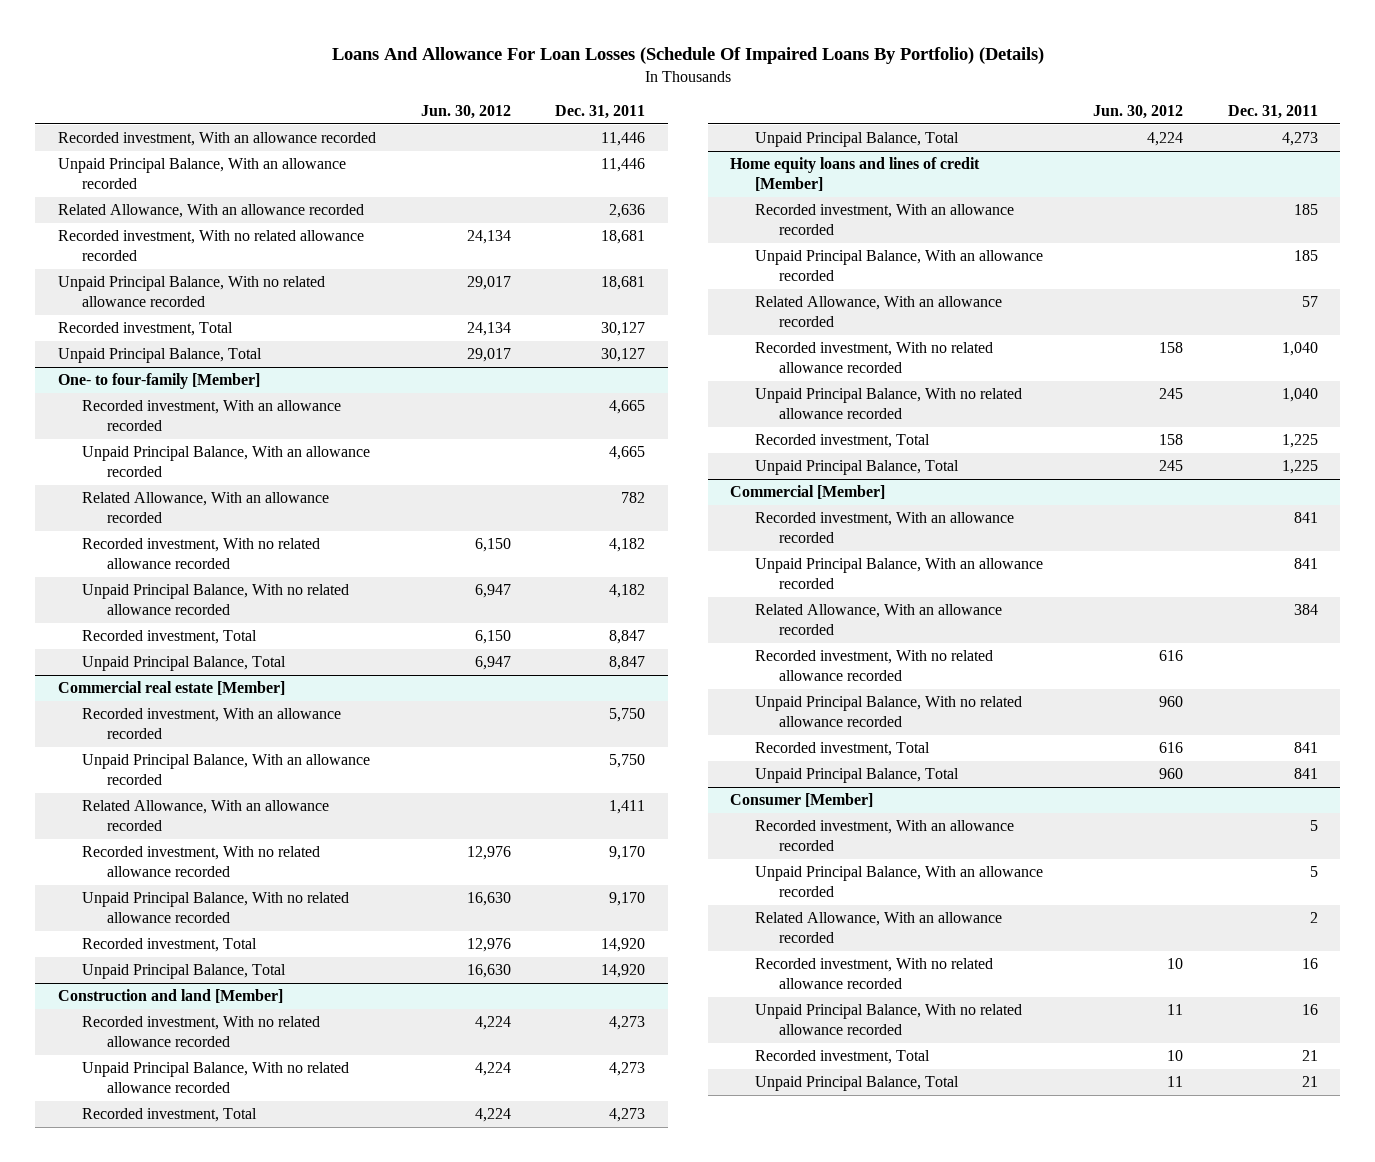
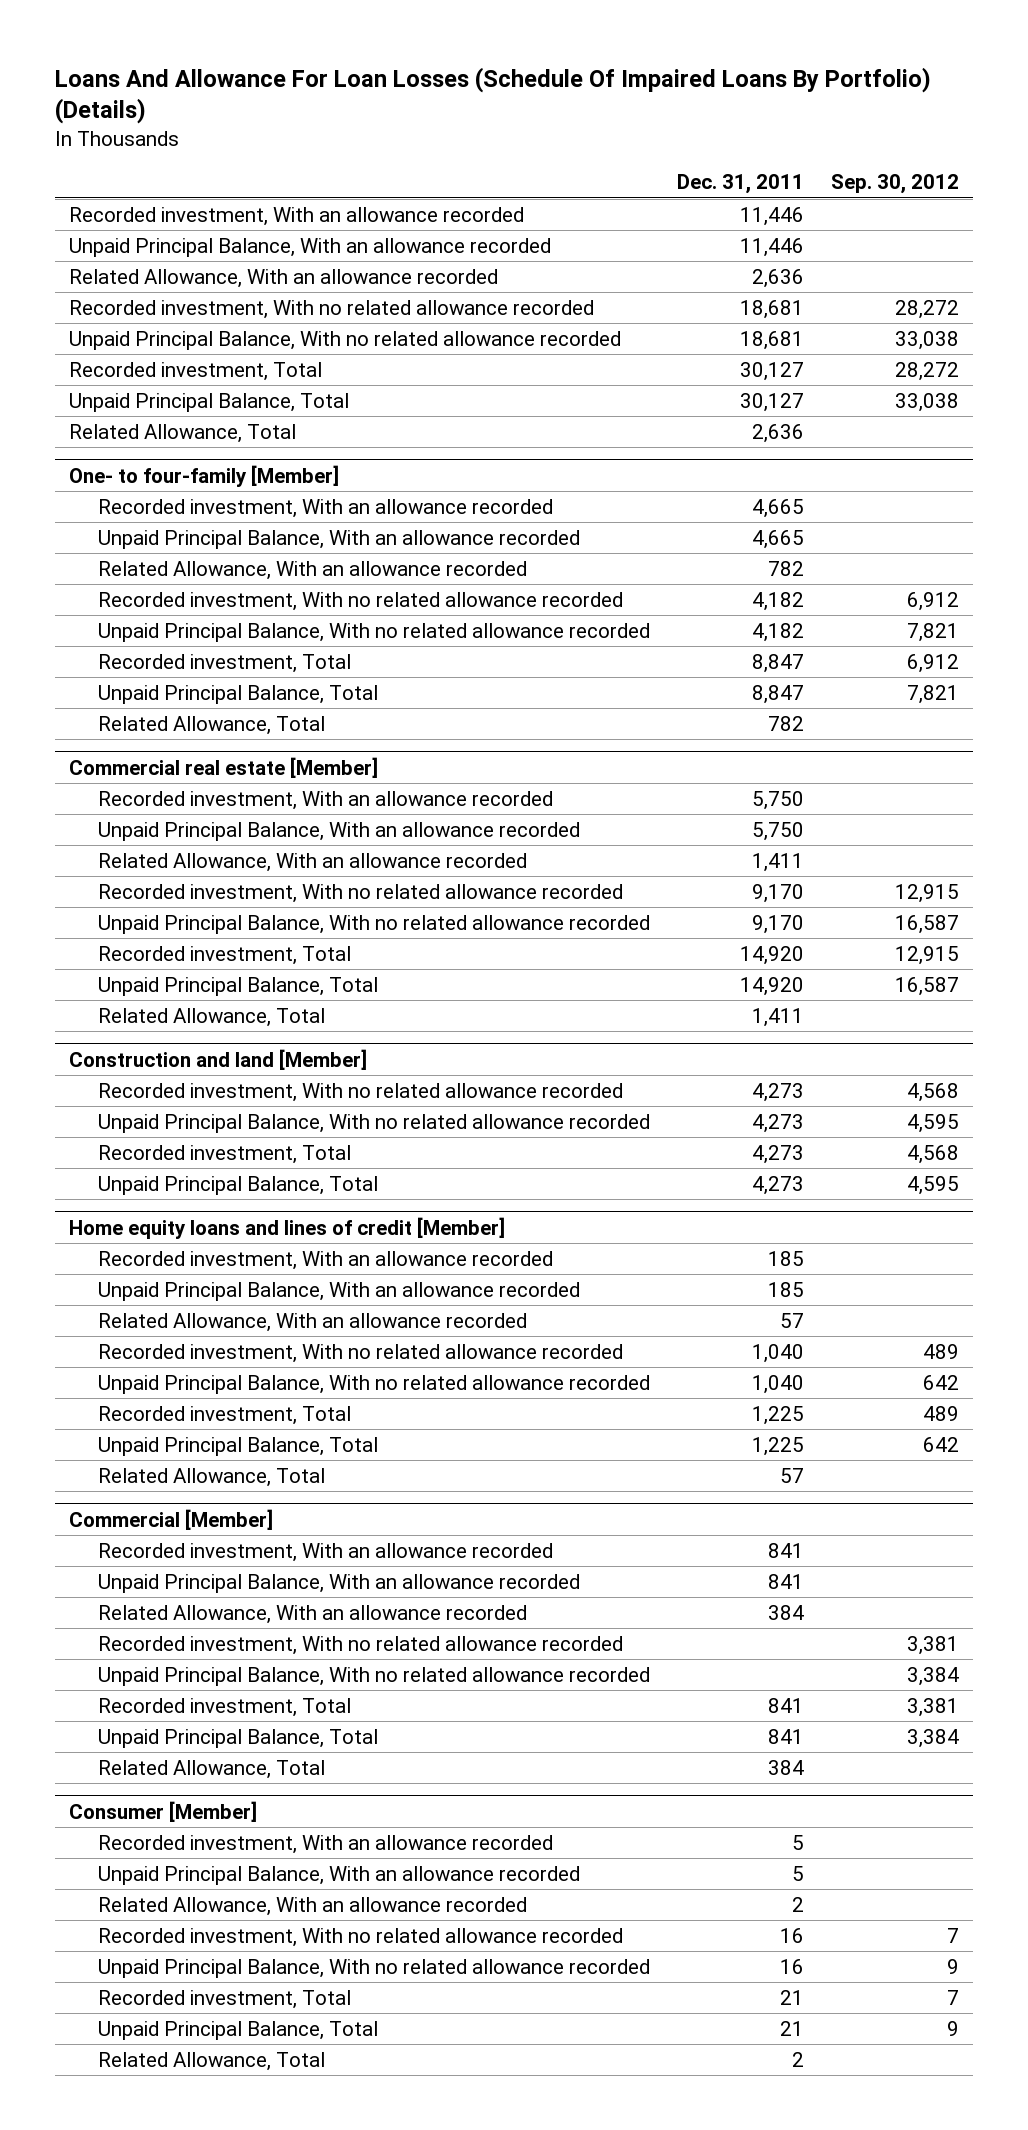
[420,105,511,120] Jun. 30, 2012 -> none
none -> [831,174,960,195] Sep. 30, 2012
none -> [68,423,296,443] Related Allowance, Total
none -> [97,715,325,735] Related Allowance, Total
none -> [97,1007,325,1027] Related Allowance, Total
none -> [97,1467,325,1487] Related Allowance, Total
none -> [97,1759,325,1779] Related Allowance, Total
none -> [97,2051,325,2071] Related Allowance, Total

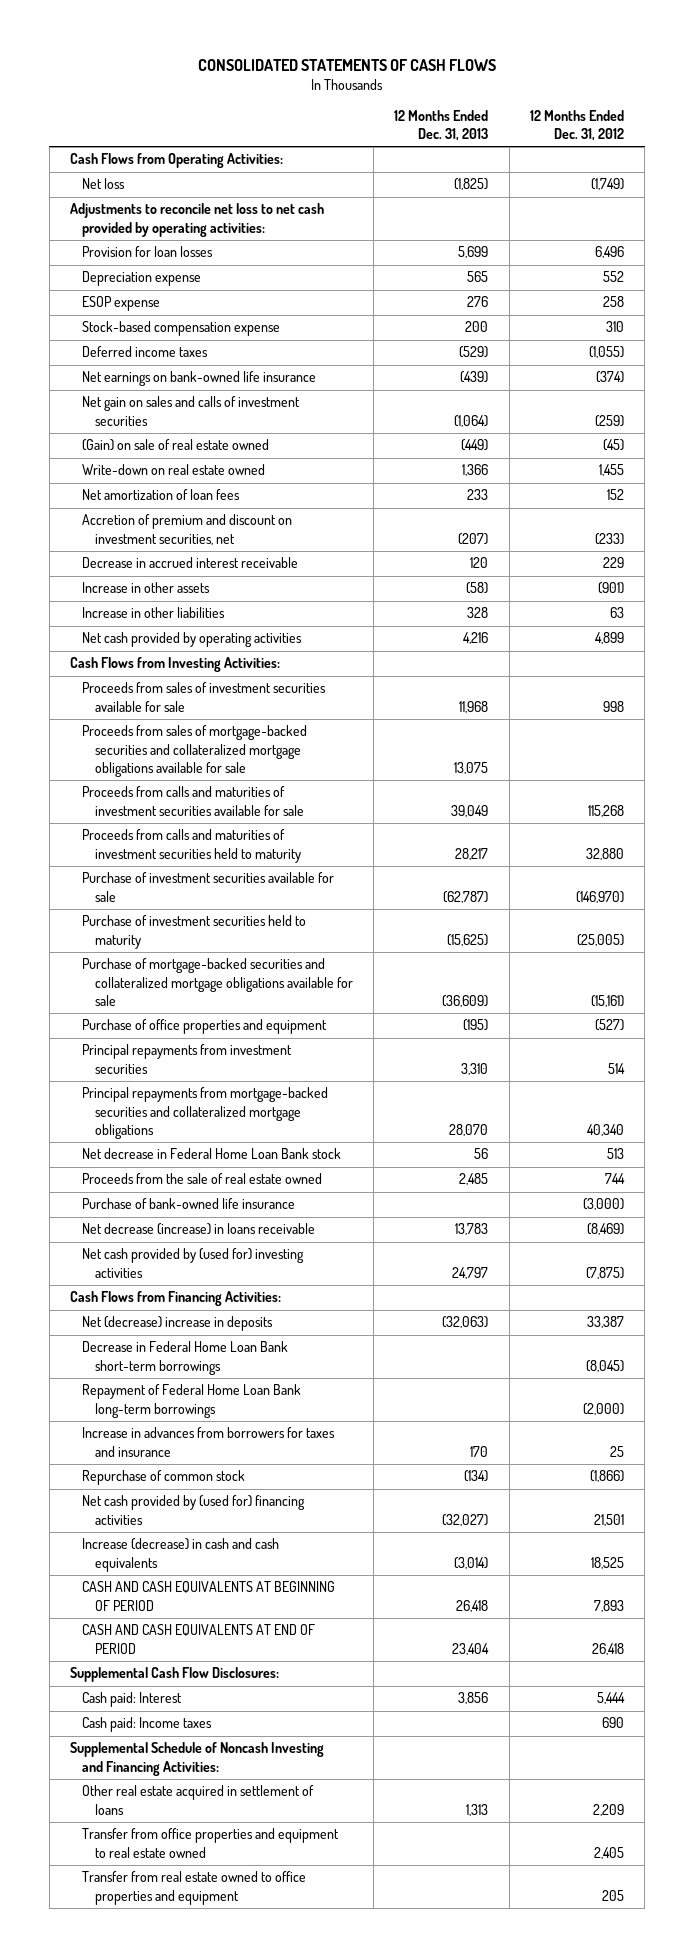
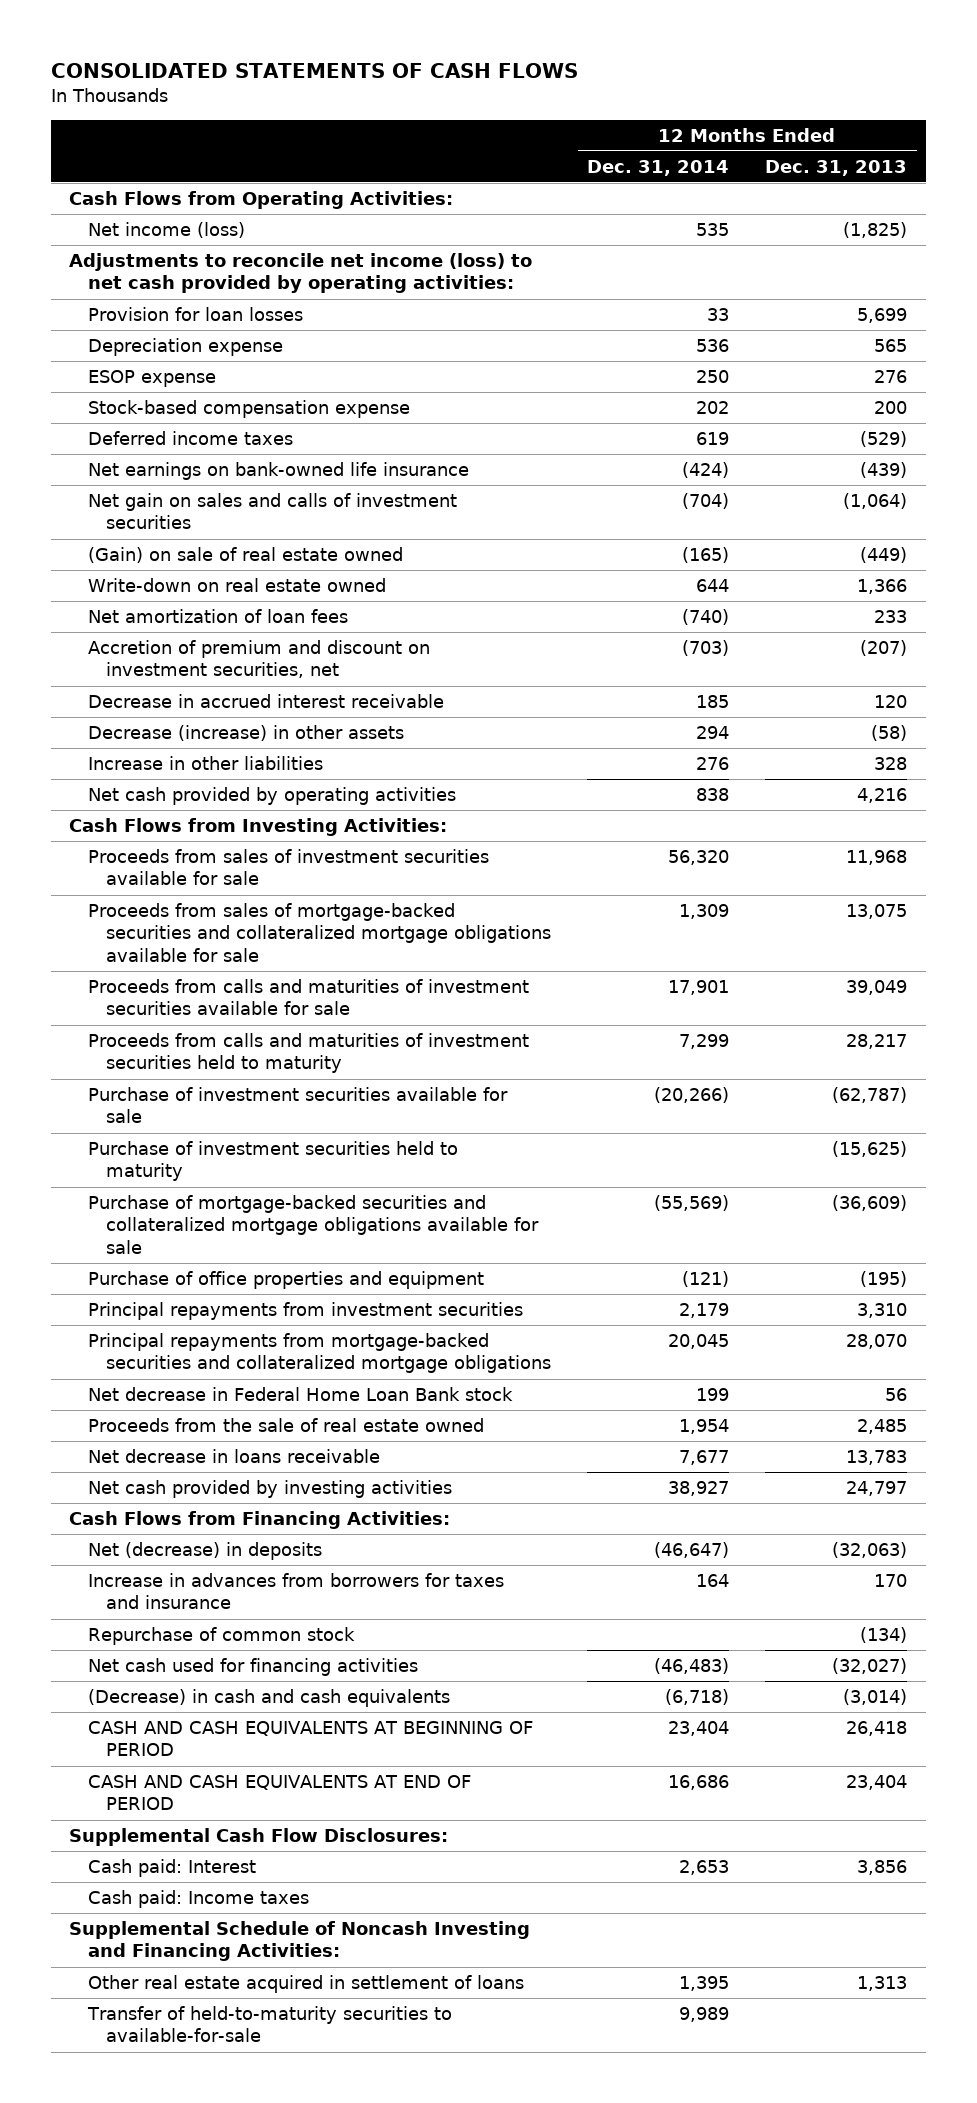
[529,110,624,142] 12 Months Ended Dec. 31, 2012 -> none
none -> [587,159,730,176] Dec. 31, 2014
[82,178,126,190] Net loss -> [87,221,245,238] Net income (loss)
[69,203,324,237] Adjustments to reconcile net loss to net cash provided by operating activities: -> [69,252,533,294] Adjustments to reconcile net income (loss) to net cash provided by operating activities:
[82,582,211,594] Increase in other assets -> [87,724,404,741] Decrease (increase) in other assets
[82,1198,296,1210] Purchase of bank-owned life insurance -> none
[82,1223,316,1236] Net decrease (increase) in loans receivable -> [87,1448,380,1463] Net decrease in loans receivable
[82,1248,305,1278] Net cash provided by (used for) investing activities -> [87,1479,452,1498] Net cash provided by investing activities
[82,1341,289,1375] Decrease in Federal Home Loan Bank short-term borrowings -> none
[82,1384,302,1418] Repayment of Federal Home Loan Bank long-term borrowings -> none
[82,1316,274,1332] Net (decrease) increase in deposits -> [87,1541,322,1560] Net (decrease) in deposits
[82,1495,306,1525] Net cash provided by (used for) financing activities -> [87,1657,418,1676] Net cash used for financing activities
[82,1538,280,1572] Increase (decrease) in cash and cash equivalents -> [87,1688,450,1707] (Decrease) in cash and cash equivalents
[82,1828,340,1858] Transfer from office properties and equipment to real estate owned -> none
[82,1871,307,1905] Transfer from real estate owned to office properties and equipment -> [86,2005,452,2043] Transfer of held-to-maturity securities to available-for-sale

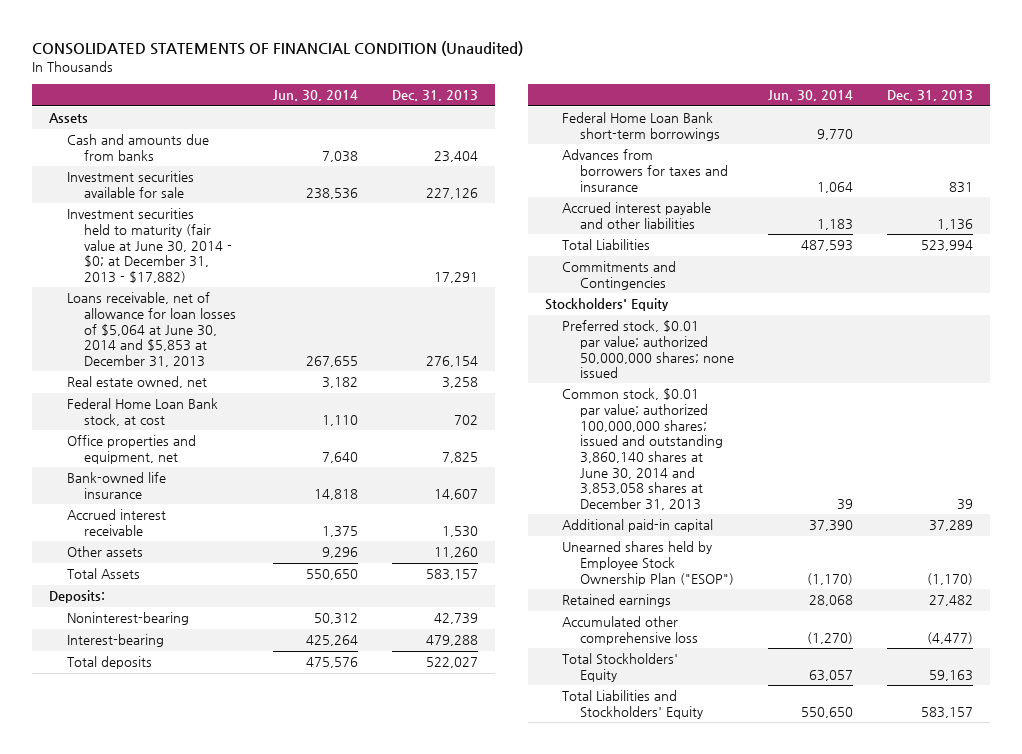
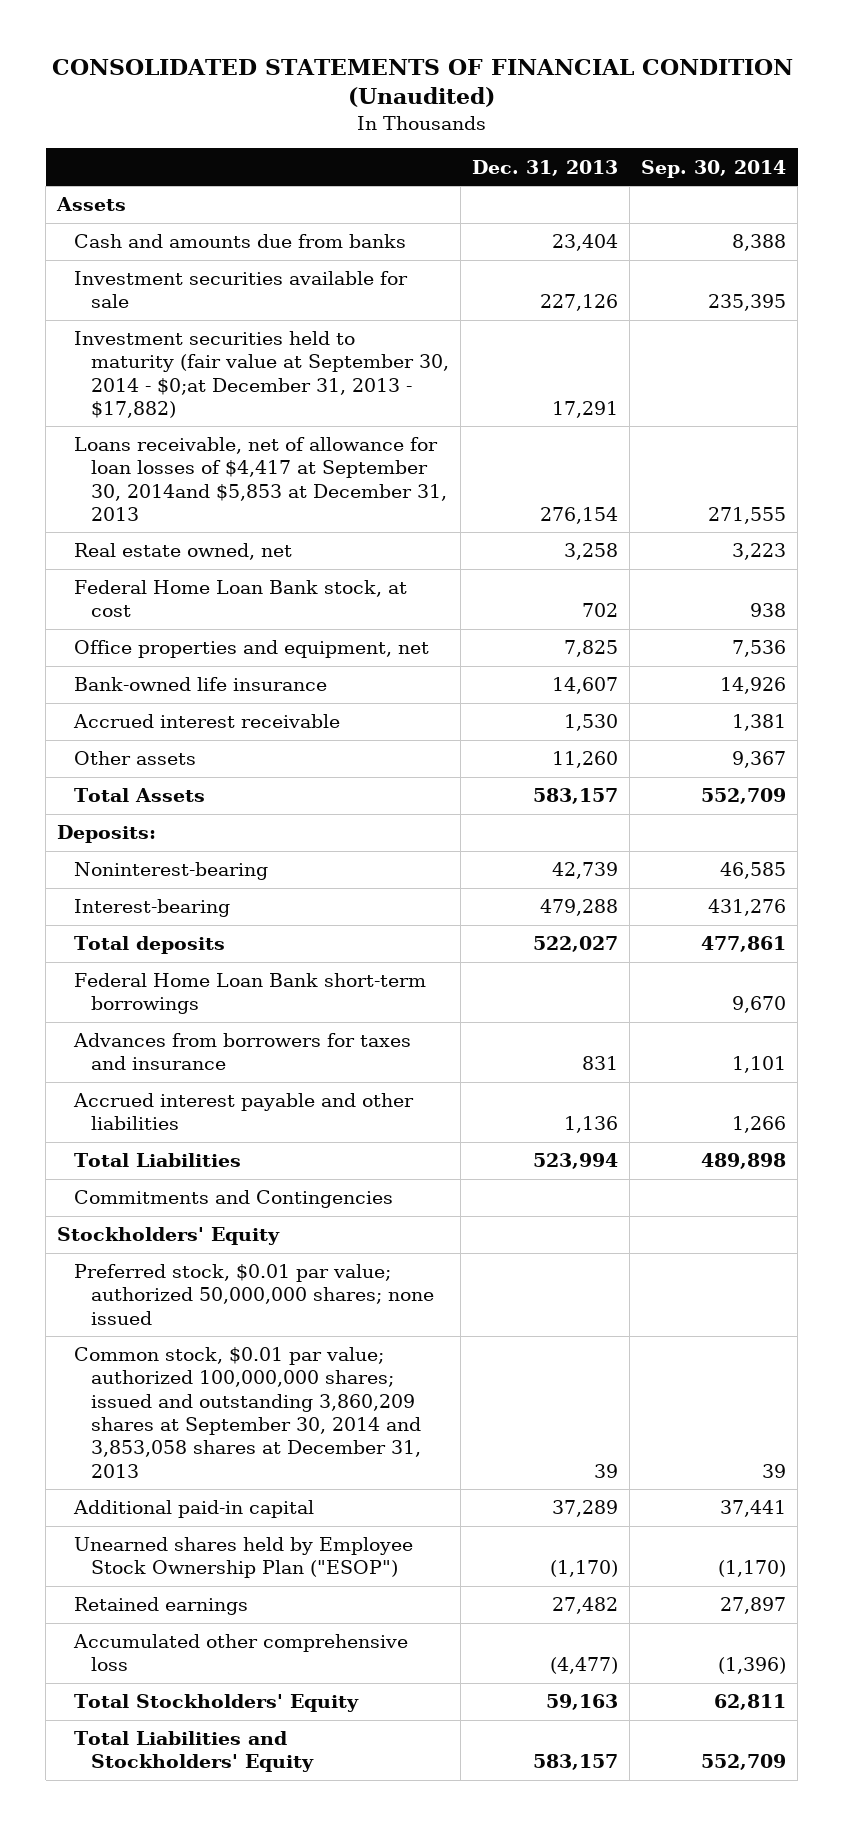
[272,90,358,102] Jun. 30, 2014 -> none
none -> [641,159,787,178] Sep. 30, 2014
[66,208,233,284] Investment securities held to maturity (fair value at June 30, 2014 - $0; at December 31, 2013 - $17,882) -> [74,331,450,418] Investment securities held to maturity (fair value at September 30, 2014 - $0;at December 31, 2013 - $17,882)
[66,292,237,368] Loans receivable, net of allowance for loan losses of $5,064 at June 30, 2014 and $5,853 at December 31, 2013 -> [74,437,448,521] Loans receivable, net of allowance for loan losses of $4,417 at September 30, 2014and $5,853 at December 31, 2013
[562,388,723,510] Common stock, $0.01 par value; authorized 100,000,000 shares; issued and outstanding 3,860,140 shares at June 30, 2014 and 3,853,058 shares at December 31, 2013 -> [74,1347,422,1478] Common stock, $0.01 par value; authorized 100,000,000 shares; issued and outstanding 3,860,209 shares at September 30, 2014 and 3,853,058 shares at December 31, 2013

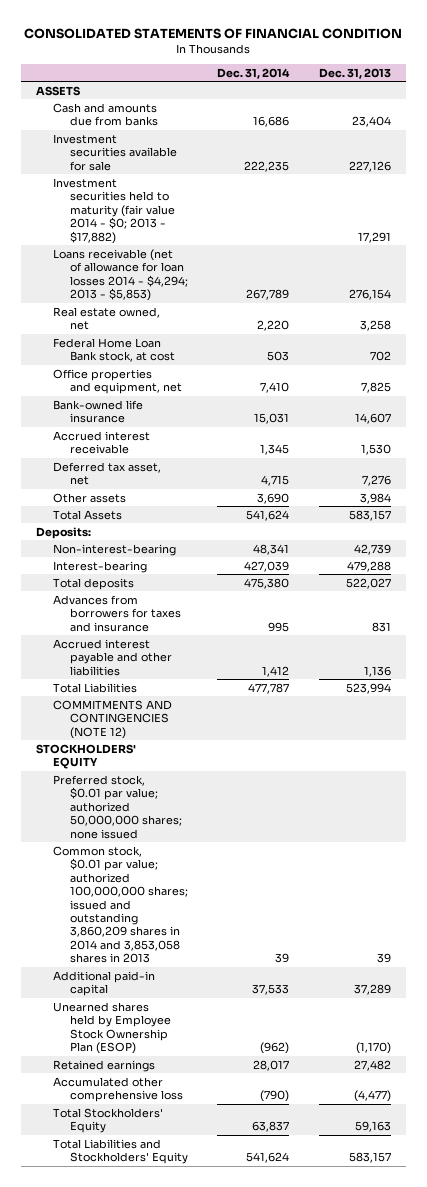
[51,58,793,108] CONSOLIDATED STATEMENTS OF FINANCIAL CONDITION (Unaudited) -> [24,27,403,39] CONSOLIDATED STATEMENTS OF FINANCIAL CONDITION
[641,159,787,178] Sep. 30, 2014 -> none
none -> [217,67,291,79] Dec. 31, 2014
[56,197,127,212] Assets -> [35,85,80,96] ASSETS
[74,331,450,418] Investment securities held to maturity (fair value at September 30, 2014 - $0;at December 31, 2013 - $17,882) -> [52,177,175,244] Investment securities held to maturity (fair value 2014 - $0; 2013 - $17,882)
[74,437,448,521] Loans receivable, net of allowance for loan losses of $4,417 at September 30, 2014and $5,853 at December 31, 2013 -> [52,248,188,302] Loans receivable (net of allowance for loan losses 2014 - $4,294; 2013 - $5,853)
none -> [52,461,161,486] Deferred tax asset, net
[552,751,619,769] 11,260 -> [360,492,392,504] 3,984
[74,862,269,881] Noninterest-bearing -> [52,543,176,556] Non-interest-bearing
[74,973,427,1015] Federal Home Loan Bank short-term borrowings -> none
[74,1190,394,1209] Commitments and Contingencies -> [52,699,172,739] COMMITMENTS AND CONTINGENCIES (NOTE 12)
[57,1227,281,1246] Stockholders' Equity -> [35,743,136,770] STOCKHOLDERS' EQUITY
[74,1347,422,1478] Common stock, $0.01 par value; authorized 100,000,000 shares; issued and outstanding 3,860,209 shares at September 30, 2014 and 3,853,058 shares at December 31, 2013 -> [52,845,188,964] Common stock, $0.01 par value; authorized 100,000,000 shares; issued and outstanding 3,860,209 shares in 2014 and 3,853,058 shares in 2013
[74,1537,414,1579] Unearned shares held by Employee Stock Ownership Plan ("ESOP") -> [52,1001,171,1055] Unearned shares held by Employee Stock Ownership Plan (ESOP)

